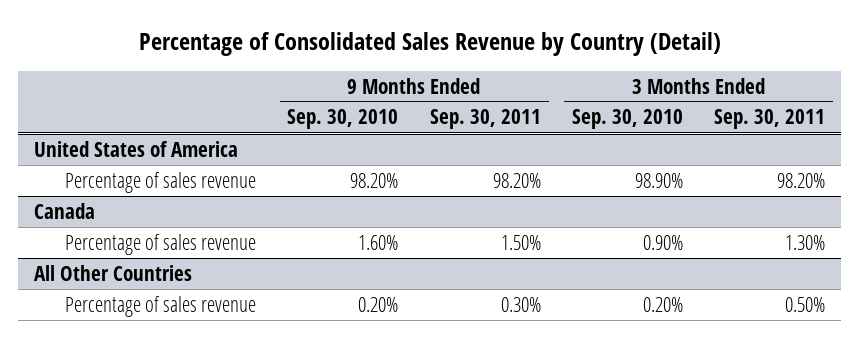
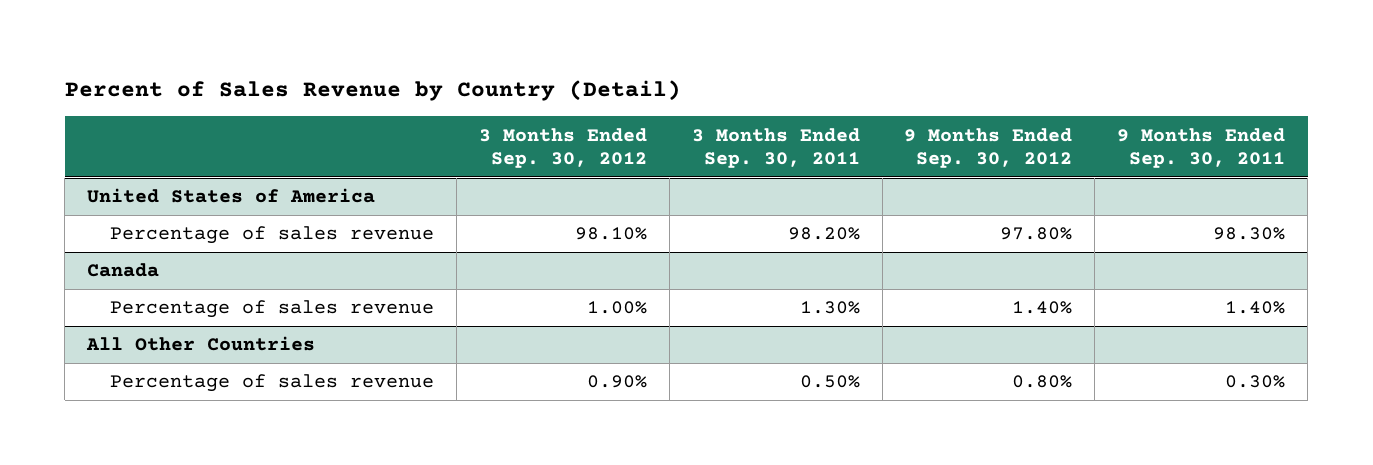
[138,32,721,57] Percentage of Consolidated Sales Revenue by Country (Detail) -> [64,80,681,102] Percent of Sales Revenue by Country (Detail)
[287,109,399,130] Sep. 30, 2010 -> none
[572,109,684,130] Sep. 30, 2010 -> none
none -> [478,127,647,169] 3 Months Ended Sep. 30, 2012
none -> [904,127,1073,169] 9 Months Ended Sep. 30, 2012
[492,172,541,188] 98.20% -> [1213,227,1286,241] 98.30%
[500,234,541,250] 1.50% -> [1225,301,1286,315] 1.40%

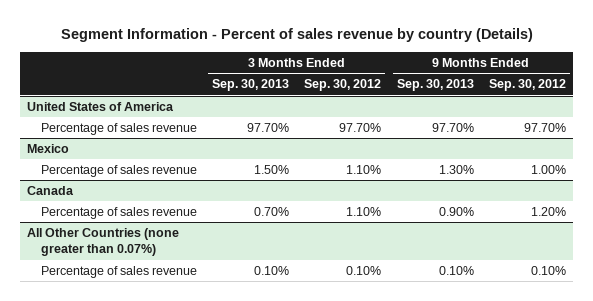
[64,80,681,102] Percent of Sales Revenue by Country (Detail) -> [60,28,533,43] Segment Information - Percent of sales revenue by country (Details)
[691,127,860,169] 3 Months Ended Sep. 30, 2011 -> none
[1117,127,1286,169] 9 Months Ended Sep. 30, 2011 -> none
none -> [212,79,290,92] Sep. 30, 2013
none -> [396,79,474,92] Sep. 30, 2013
[574,227,647,241] 98.10% -> [339,123,382,133] 97.70%
[1000,227,1073,241] 97.80% -> [523,123,566,133] 97.70%
none -> [27,144,70,154] Mexico
none -> [41,165,198,178] Percentage of sales revenue
[86,336,316,352] All Other Countries -> none
[586,301,647,315] 1.00% -> [346,207,382,217] 1.10%
[1012,301,1073,315] 1.40% -> [530,207,566,217] 1.20%
none -> [27,228,180,257] All Other Countries (none greater than 0.07%)
[586,375,647,389] 0.90% -> [346,266,382,276] 0.10%
[1012,375,1073,389] 0.80% -> [530,266,566,276] 0.10%

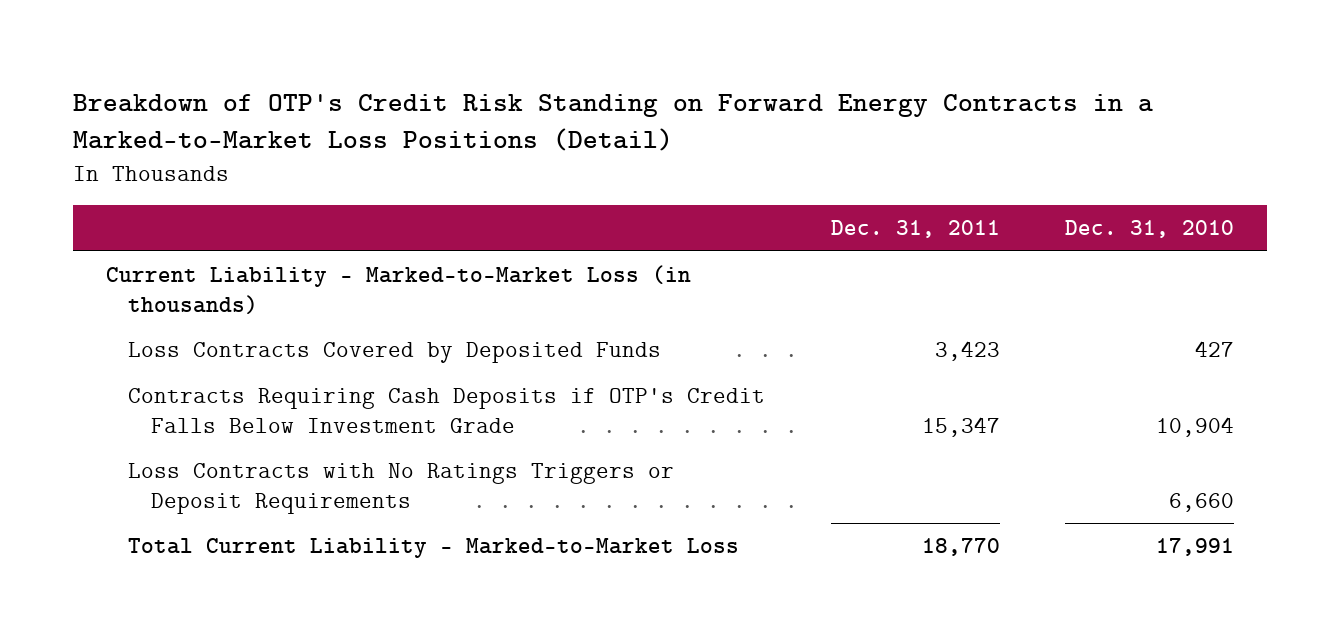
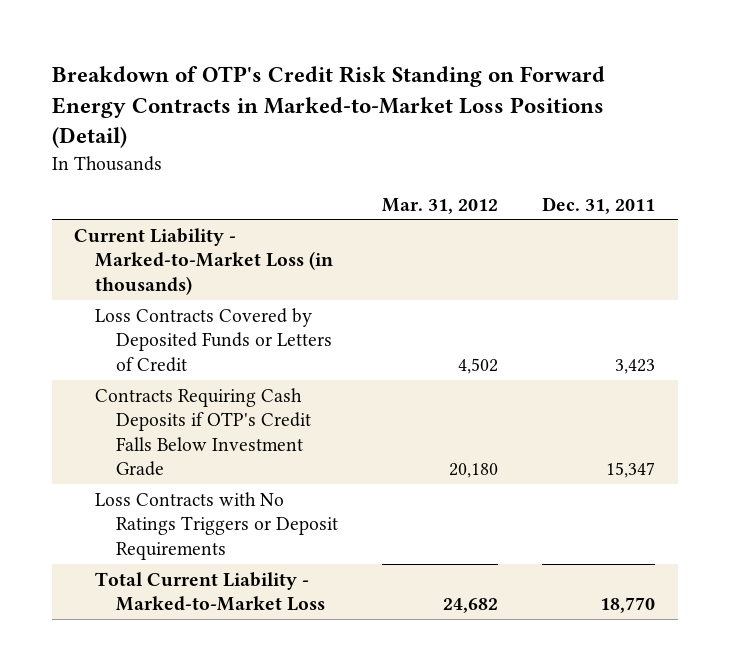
[73,93,1154,152] Breakdown of OTP's Credit Risk Standing on Forward Energy Contracts in a Marked-to-Market Loss Positions (Detail) -> [51,66,605,149] Breakdown of OTP's Credit Risk Standing on Forward Energy Contracts in Marked-to-Market Loss Positions (Detail)
[1065,220,1235,239] Dec. 31, 2010 -> none
none -> [382,197,499,214] Mar. 31, 2012
[128,342,662,364] Loss Contracts Covered by Deposited Funds -> [95,307,333,372] Loss Contracts Covered by Deposited Funds or Letters of Credit

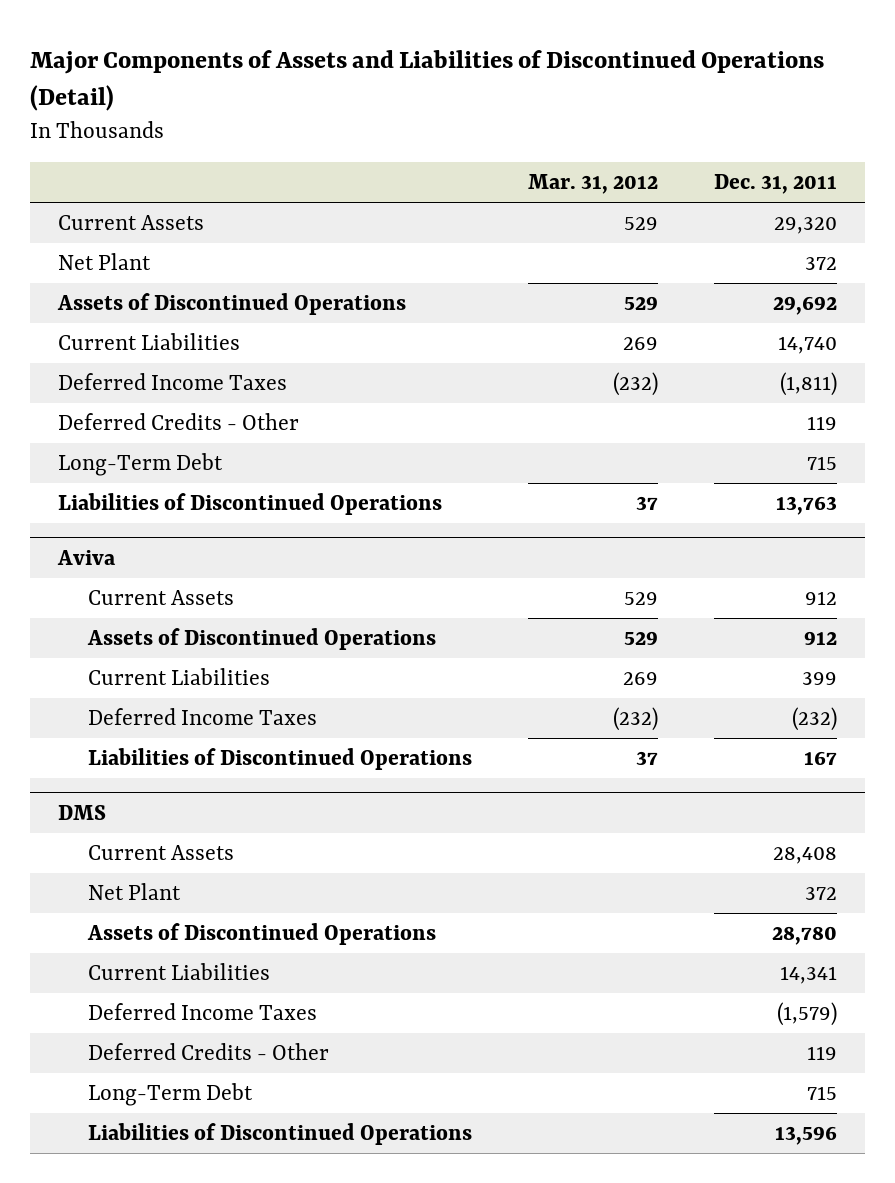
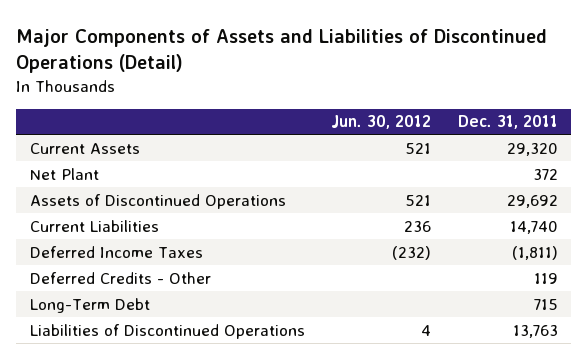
[528,174,659,195] Mar. 31, 2012 -> none
none -> [331,115,432,130] Jun. 30, 2012
[56,549,116,565] Aviva -> none
[88,589,235,605] Current Assets -> none
[87,627,437,650] Assets of Discontinued Operations -> none
[88,667,271,685] Current Liabilities -> none
[88,707,318,725] Deferred Income Taxes -> none
[88,747,473,770] Liabilities of Discontinued Operations -> none
[57,804,106,820] DMS -> none
[88,844,235,860] Current Assets -> none
[88,882,182,900] Net Plant -> none
[87,922,437,945] Assets of Discontinued Operations -> none
[88,962,271,980] Current Liabilities -> none
[88,1002,318,1020] Deferred Income Taxes -> none
[88,1042,330,1060] Deferred Credits - Other -> none
[88,1082,254,1106] Long-Term Debt -> none
[88,1122,473,1145] Liabilities of Discontinued Operations -> none

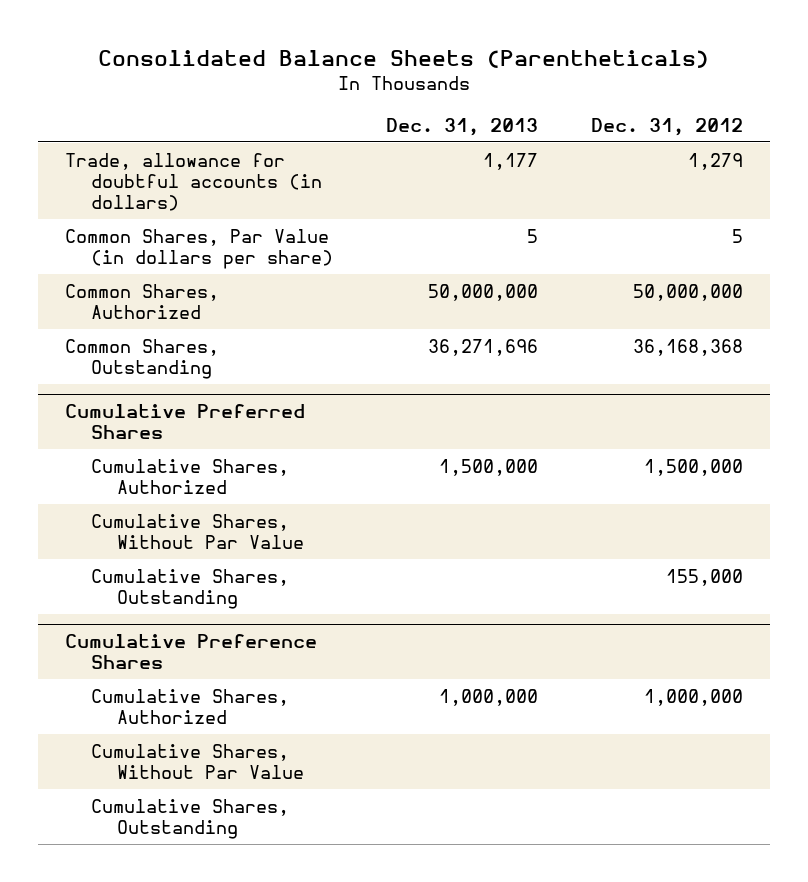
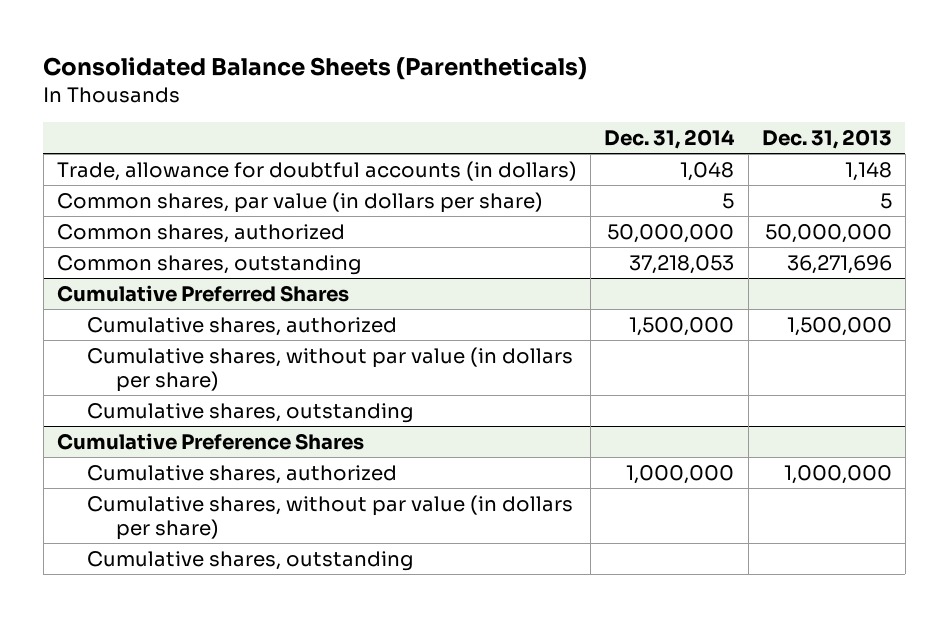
[591,117,744,136] Dec. 31, 2012 -> none
none -> [604,128,736,149] Dec. 31, 2014
[482,152,538,170] 1,177 -> [844,162,892,182] 1,148
[64,228,333,269] Common Shares, Par Value (in dollars per share) -> [57,192,544,214] Common shares, par value (in dollars per share)
[64,283,219,319] Common Shares, Authorized -> [57,224,346,244] Common shares, authorized
[64,338,219,379] Common Shares, Outstanding -> [57,255,363,276] Common shares, outstanding
[90,458,289,494] Cumulative Shares, Authorized -> [86,317,397,337] Cumulative shares, authorized
[90,513,304,549] Cumulative Shares, Without Par Value -> [86,347,573,392] Cumulative shares, without par value (in dollars per share)
[90,568,289,609] Cumulative Shares, Outstanding -> [86,403,414,424] Cumulative shares, outstanding
[90,688,289,724] Cumulative Shares, Authorized -> [86,465,397,485] Cumulative shares, authorized
[90,743,304,779] Cumulative Shares, Without Par Value -> [86,495,573,540] Cumulative shares, without par value (in dollars per share)
[90,798,289,839] Cumulative Shares, Outstanding -> [86,551,414,572] Cumulative shares, outstanding

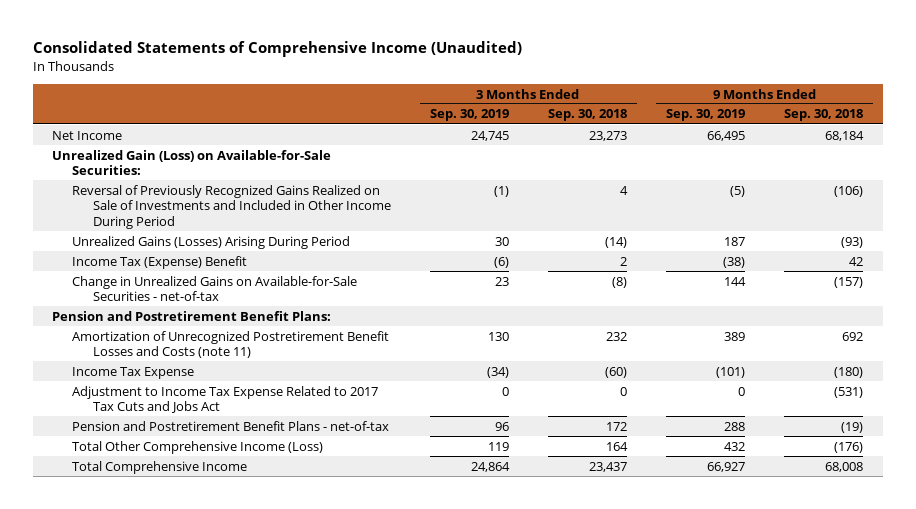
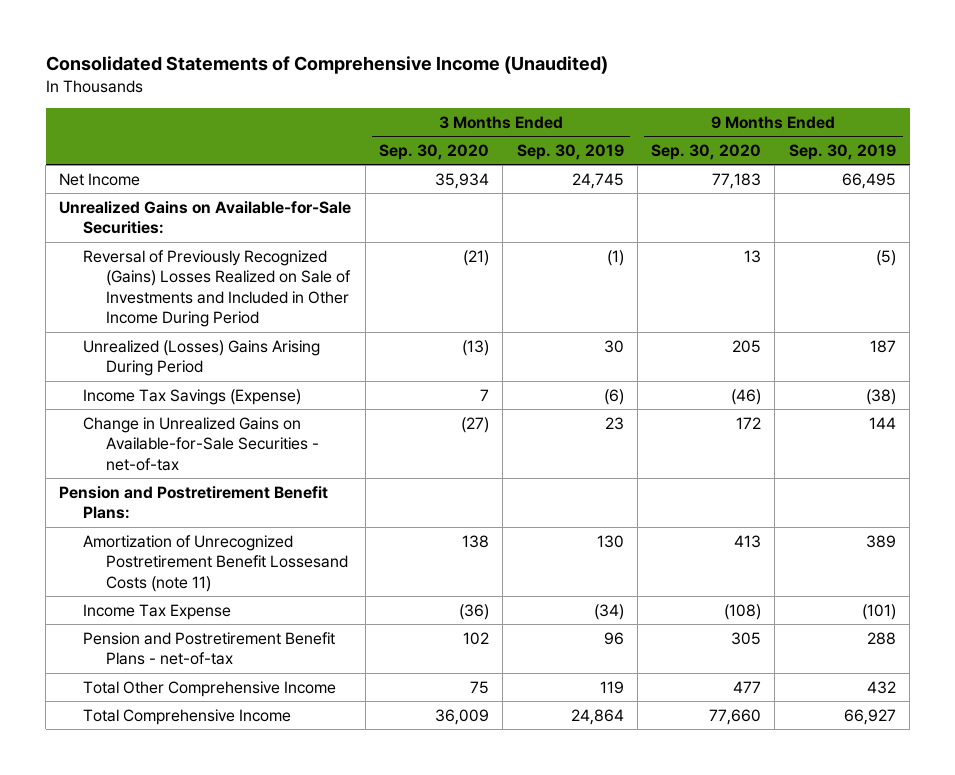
[547,109,627,122] Sep. 30, 2018 -> none
[784,109,864,122] Sep. 30, 2018 -> none
none -> [378,143,489,160] Sep. 30, 2020
none -> [651,143,762,160] Sep. 30, 2020
[52,149,332,176] Unrealized Gain (Loss) on Available-for-Sale Securities: -> [59,200,352,235] Unrealized Gains on Available-for-Sale Securities:
[72,184,391,229] Reversal of Previously Recognized Gains Realized on Sale of Investments and Included in Other Income During Period -> [82,249,351,328] Reversal of Previously Recognized (Gains) Losses Realized on Sale of Investments and Included in Other Income During Period
[72,235,351,249] Unrealized Gains (Losses) Arising During Period -> [82,339,320,377] Unrealized (Losses) Gains Arising During Period
[72,255,248,269] Income Tax (Expense) Benefit -> [82,388,301,405] Income Tax Savings (Expense)
[72,330,390,359] Amortization of Unrecognized Postretirement Benefit Losses and Costs (note 11) -> [82,534,348,592] Amortization of Unrecognized Postretirement Benefit Lossesand Costs (note 11)
[72,385,379,414] Adjustment to Income Tax Expense Related to 2017 Tax Cuts and Jobs Act -> none
[72,440,324,454] Total Other Comprehensive Income (Loss) -> [82,680,336,697] Total Other Comprehensive Income

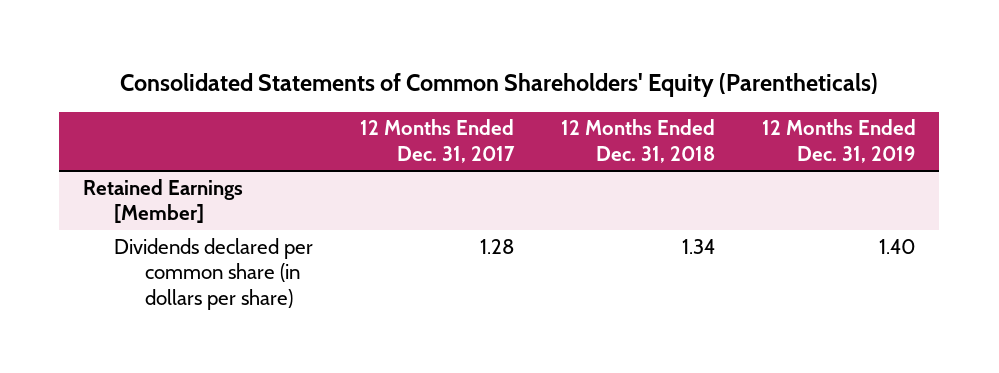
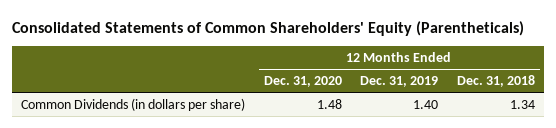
[359,119,515,163] 12 Months Ended Dec. 31, 2017 -> none
none -> [263,76,342,88] Dec. 31, 2020
[82,178,243,224] Retained Earnings [Member] -> none
[113,237,313,310] Dividends declared per common share (in dollars per share) -> [21,97,246,111] Common Dividends (in dollars per share)

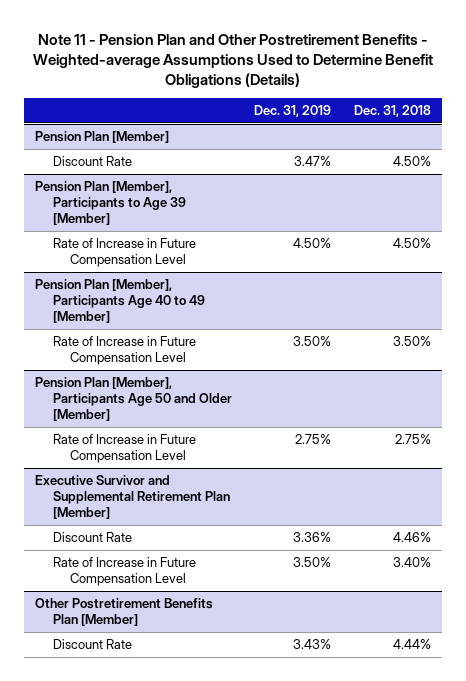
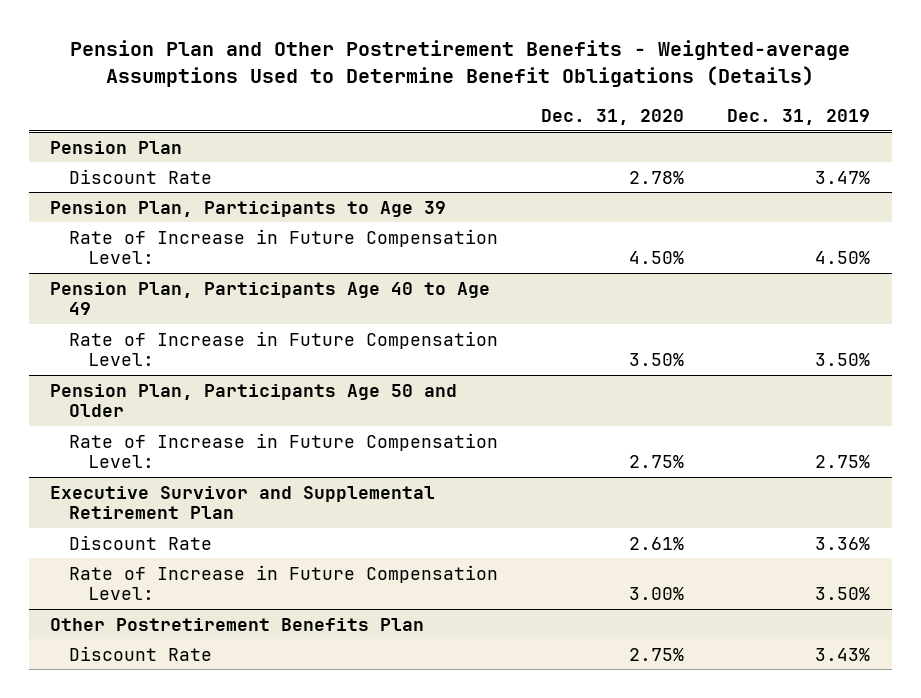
[33,33,434,89] Note 11 - Pension Plan and Other Postretirement Benefits - Weighted-average Assumptions Used to Determine Benefit Obligations (Details) -> [70,39,851,88] Pension Plan and Other Postretirement Benefits - Weighted-average Assumptions Used to Determine Benefit Obligations (Details)
[353,105,431,118] Dec. 31, 2018 -> none
none -> [541,109,685,126] Dec. 31, 2020
[35,131,170,144] Pension Plan [Member] -> [50,140,183,154] Pension Plan
[35,181,186,226] Pension Plan [Member], Participants to Age 39 [Member] -> [50,200,447,217] Pension Plan, Participants to Age 39
[52,238,196,268] Rate of Increase in Future Compensation Level -> [69,228,499,265] Rate of Increase in Future Compensation Level:
[35,279,205,324] Pension Plan [Member], Participants Age 40 to 49 [Member] -> [50,281,491,316] Pension Plan, Participants Age 40 to Age 49
[52,336,196,366] Rate of Increase in Future Compensation Level -> [69,330,499,367] Rate of Increase in Future Compensation Level:
[35,377,232,422] Pension Plan [Member], Participants Age 50 and Older [Member] -> [50,383,458,418] Pension Plan, Participants Age 50 and Older
[52,434,196,464] Rate of Increase in Future Compensation Level -> [69,432,499,469] Rate of Increase in Future Compensation Level:
[35,475,230,520] Executive Survivor and Supplemental Retirement Plan [Member] -> [50,485,436,520] Executive Survivor and Supplemental Retirement Plan
[52,557,196,587] Rate of Increase in Future Compensation Level -> [69,564,499,601] Rate of Increase in Future Compensation Level:
[35,598,214,627] Other Postretirement Benefits Plan [Member] -> [50,617,425,631] Other Postretirement Benefits Plan

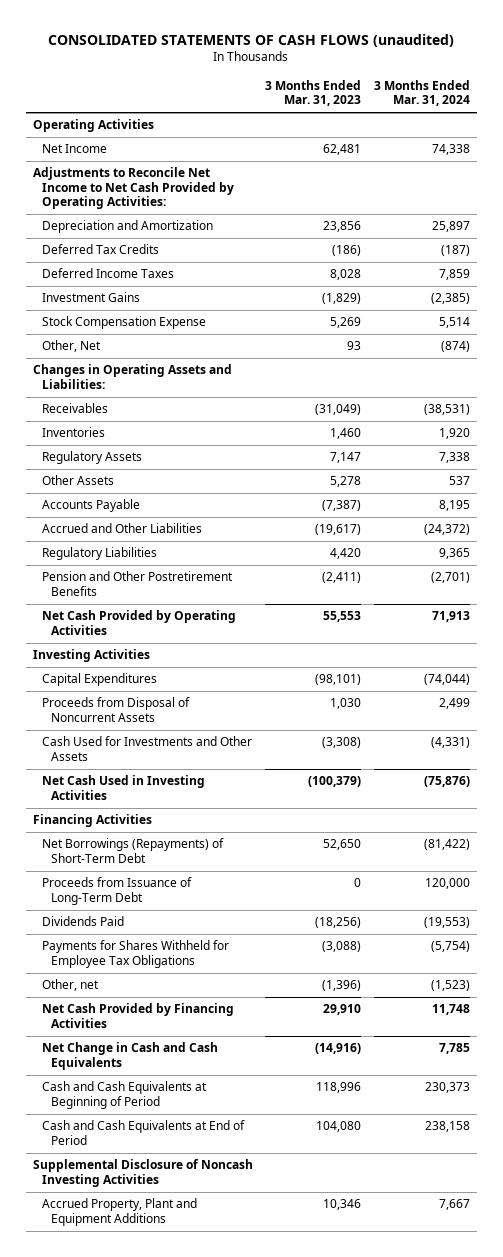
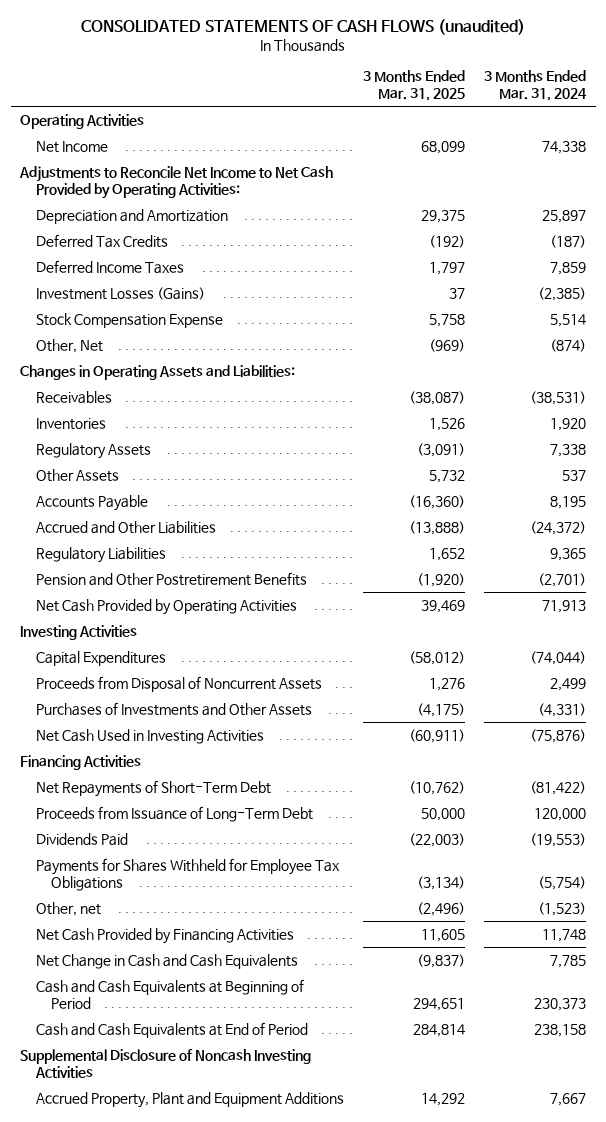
[265,79,362,107] 3 Months Ended Mar. 31, 2023 -> none
none -> [362,70,465,102] 3 Months Ended Mar. 31, 2025
[41,292,140,303] Investment Gains -> [35,286,205,300] Investment Losses (Gains)
[41,736,252,761] Cash Used for Investments and Other Assets -> [35,701,312,716] Purchases of Investments and Other Assets
[41,838,224,863] Net Borrowings (Repayments) of Short-Term Debt -> [35,779,271,797] Net Repayments of Short-Term Debt

